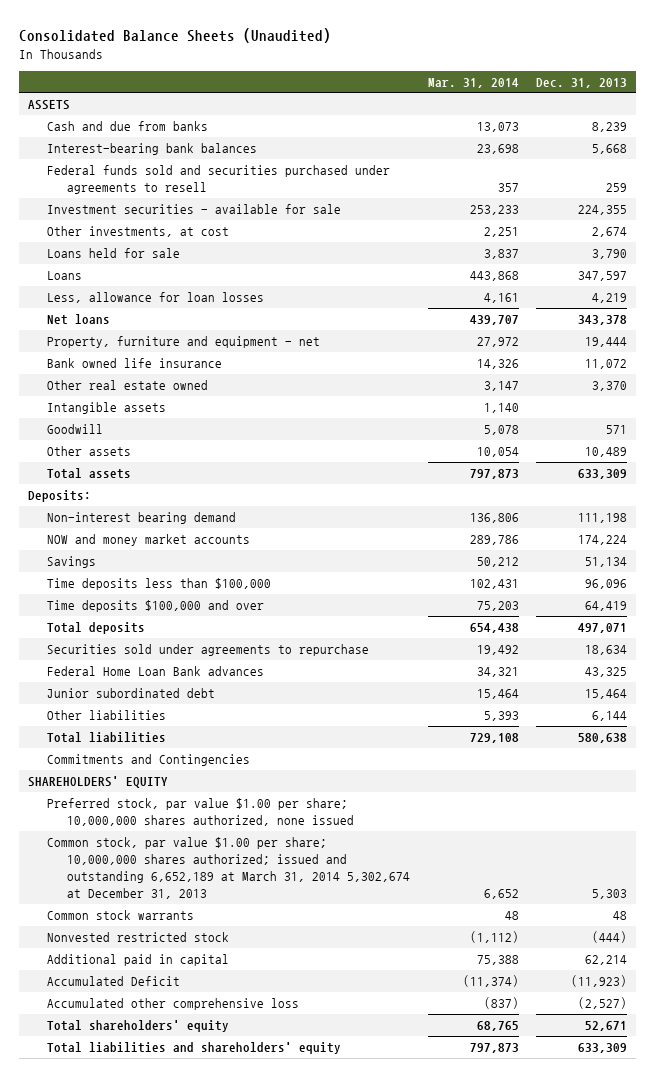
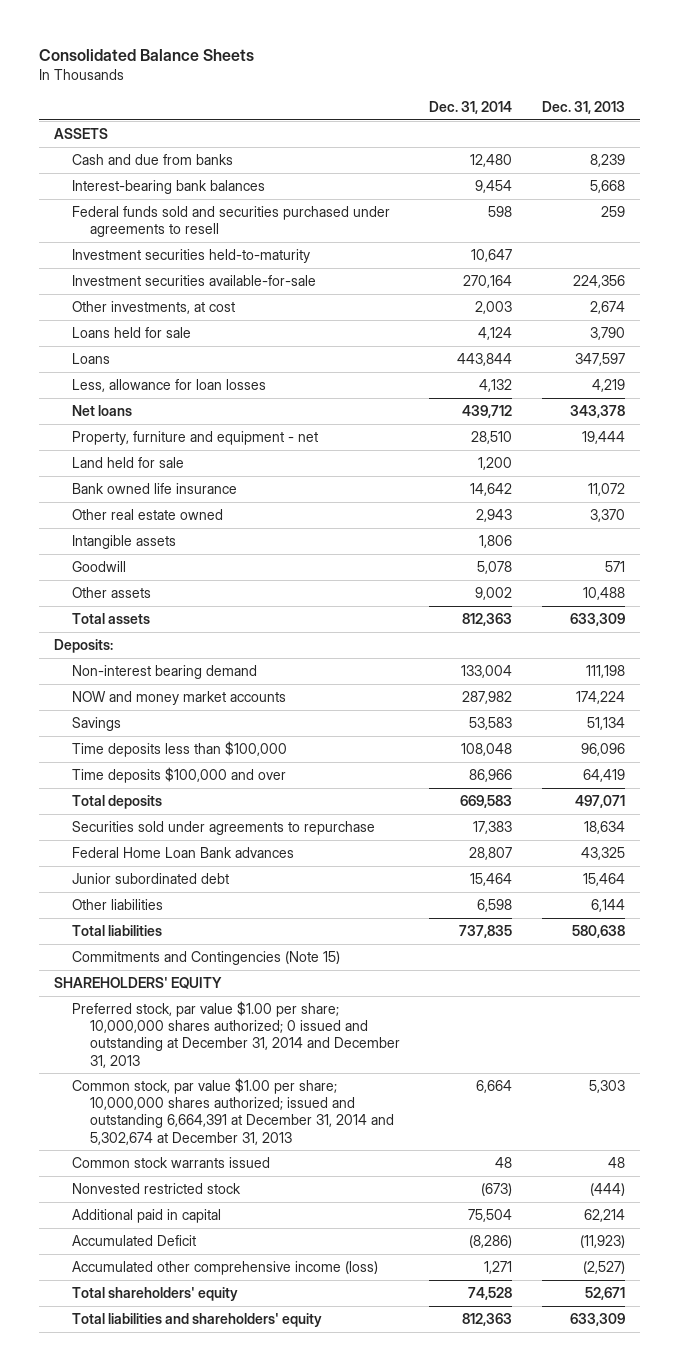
[19,27,332,43] Consolidated Balance Sheets (Unaudited) -> [39,48,255,61] Consolidated Balance Sheets
[427,77,519,88] Mar. 31, 2014 -> none
none -> [429,101,513,115] Dec. 31, 2014
none -> [71,249,310,264] Investment securities held-to-maturity
[47,203,342,214] Investment securities - available for sale -> [71,275,316,287] Investment securities available-for-sale
[578,204,628,215] 224,355 -> [572,275,625,289] 224,356
none -> [71,457,184,469] Land held for sale
[585,446,628,457] 10,489 -> [582,587,625,601] 10,488
[47,753,251,766] Commitments and Contingencies -> [71,951,340,966] Commitments and Contingencies (Note 15)
[47,797,354,827] Preferred stock, par value $1.00 per share; 10,000,000 shares authorized, none issued -> [71,1001,400,1068] Preferred stock, par value $1.00 per share; 10,000,000 shares authorized; 0 issued and outstanding at December 31, 2014 and December 31, 2013
[47,836,410,900] Common stock, par value $1.00 per share; 10,000,000 shares authorized; issued and outstanding 6,652,189 at March 31, 2014 5,302,674 at December 31, 2013 -> [71,1078,394,1145] Common stock, par value $1.00 per share; 10,000,000 shares authorized; issued and outstanding 6,664,391 at December 31, 2014 and 5,302,674 at December 31, 2013
[47,909,195,920] Common stock warrants -> [71,1157,270,1169] Common stock warrants issued
[47,997,300,1010] Accumulated other comprehensive loss -> [71,1261,378,1276] Accumulated other comprehensive income (loss)

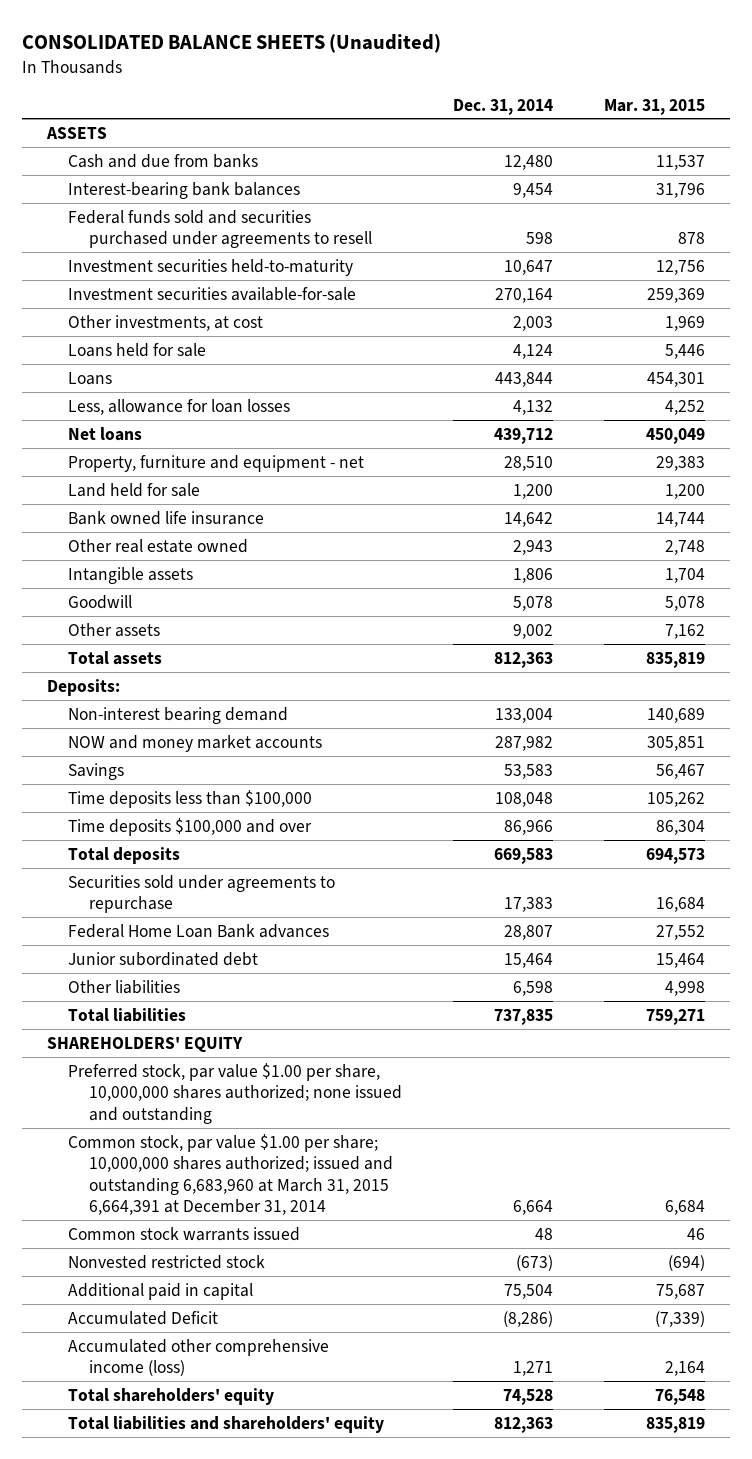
[39,48,255,61] Consolidated Balance Sheets -> [21,34,441,54] CONSOLIDATED BALANCE SHEETS (Unaudited)
[541,101,625,115] Dec. 31, 2013 -> none
none -> [603,98,705,115] Mar. 31, 2015
[71,951,340,966] Commitments and Contingencies (Note 15) -> none
[71,1001,400,1068] Preferred stock, par value $1.00 per share; 10,000,000 shares authorized; 0 issued and outstanding at December 31, 2014 and December 31, 2013 -> [68,1062,402,1124] Preferred stock, par value $1.00 per share, 10,000,000 shares authorized; none issued and outstanding
[71,1078,394,1145] Common stock, par value $1.00 per share; 10,000,000 shares authorized; issued and outstanding 6,664,391 at December 31, 2014 and 5,302,674 at December 31, 2013 -> [68,1133,393,1216] Common stock, par value $1.00 per share; 10,000,000 shares authorized; issued and outstanding 6,683,960 at March 31, 2015 6,664,391 at December 31, 2014

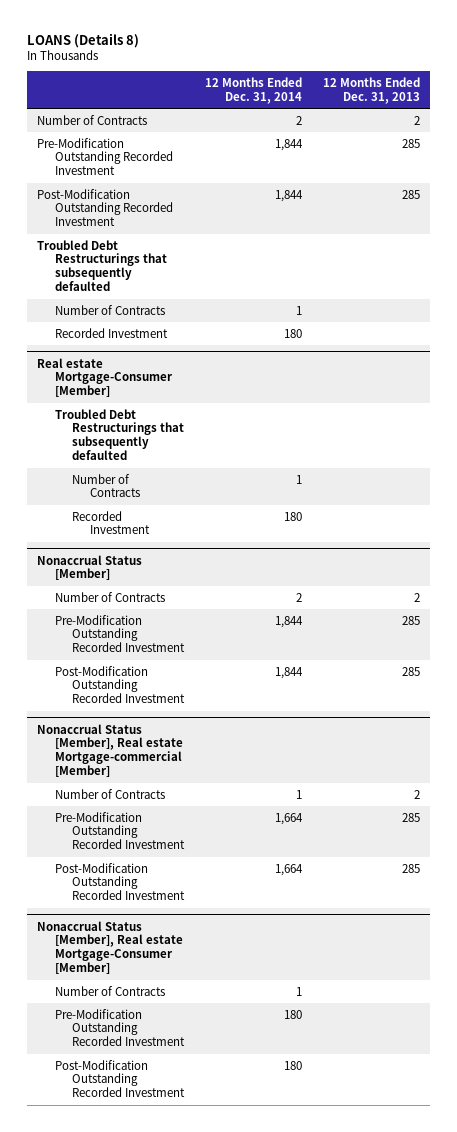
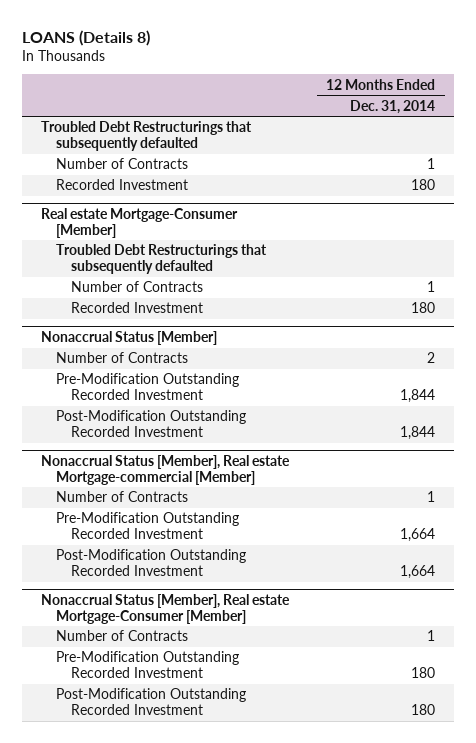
[322,77,420,104] 12 Months Ended Dec. 31, 2013 -> none
[37,114,148,125] Number of Contracts -> none
[37,137,173,176] Pre-Modification Outstanding Recorded Investment -> none
[37,188,173,227] Post-Modification Outstanding Recorded Investment -> none

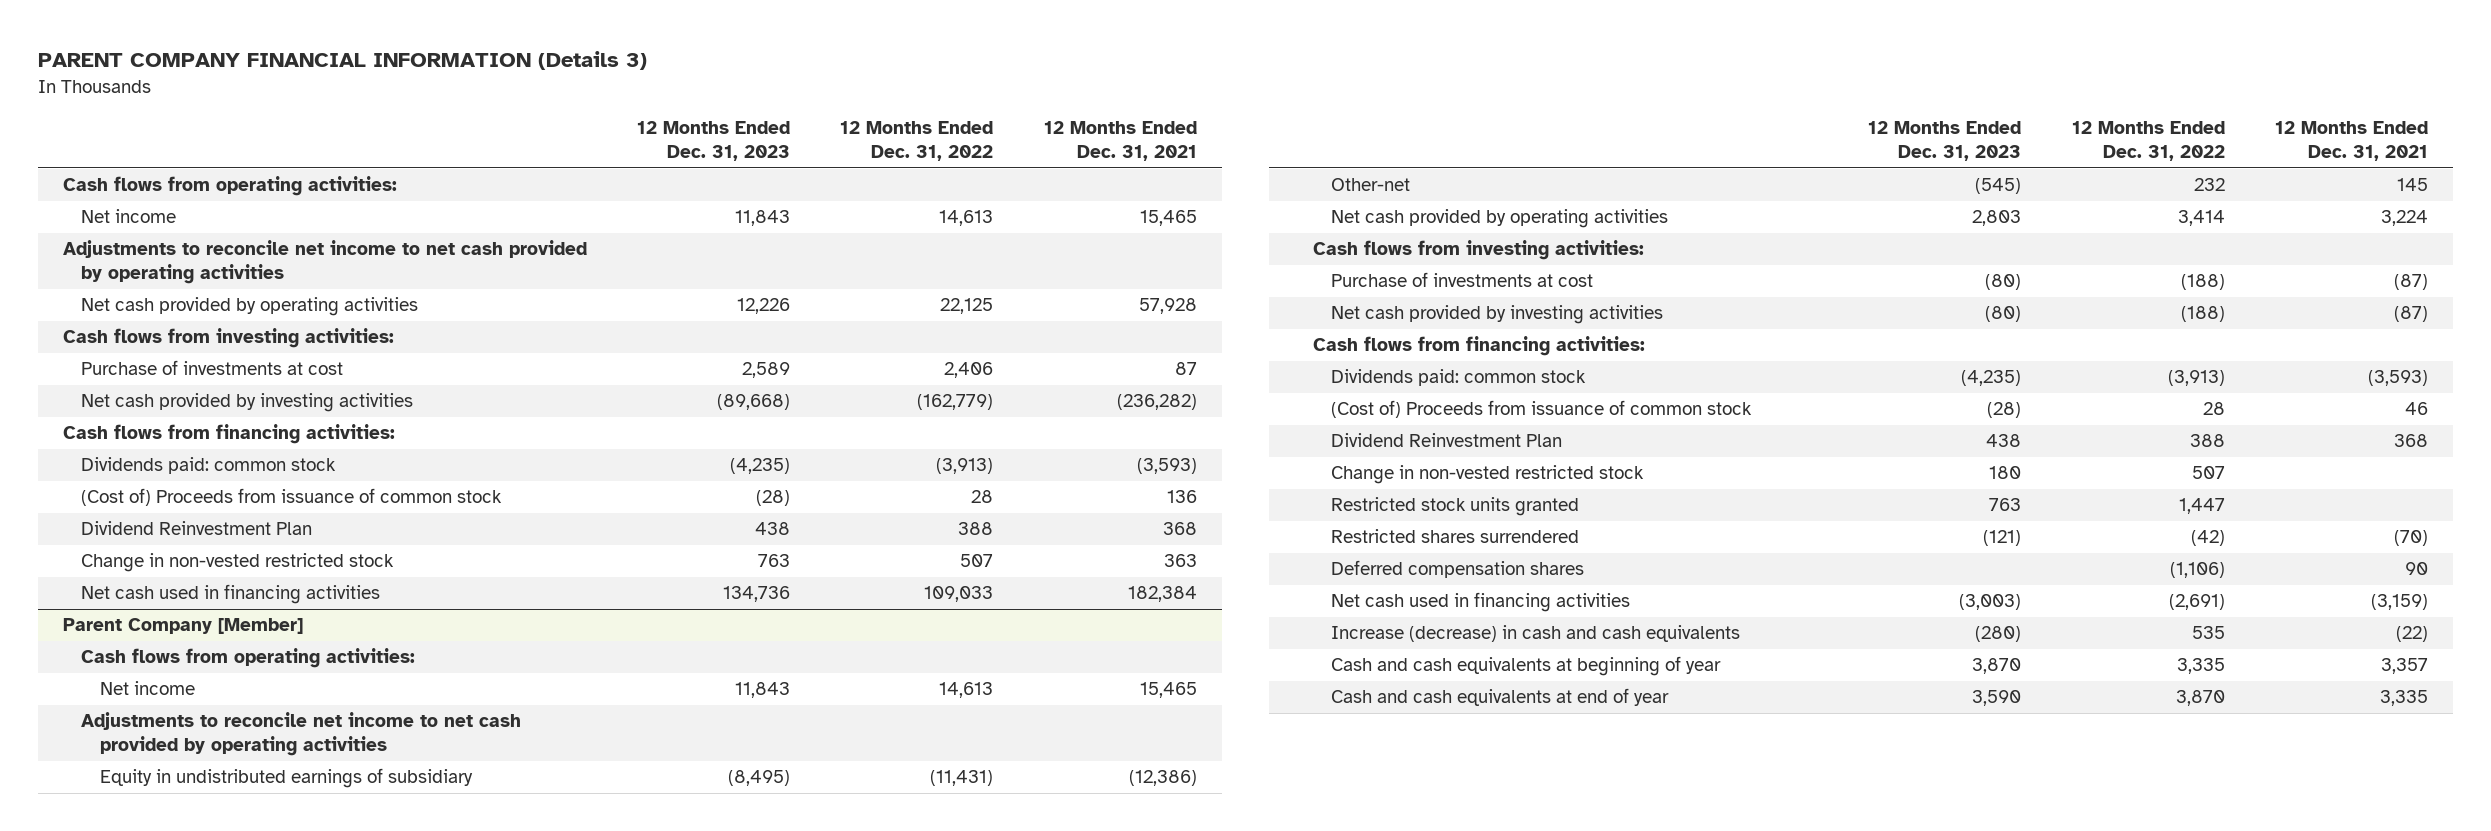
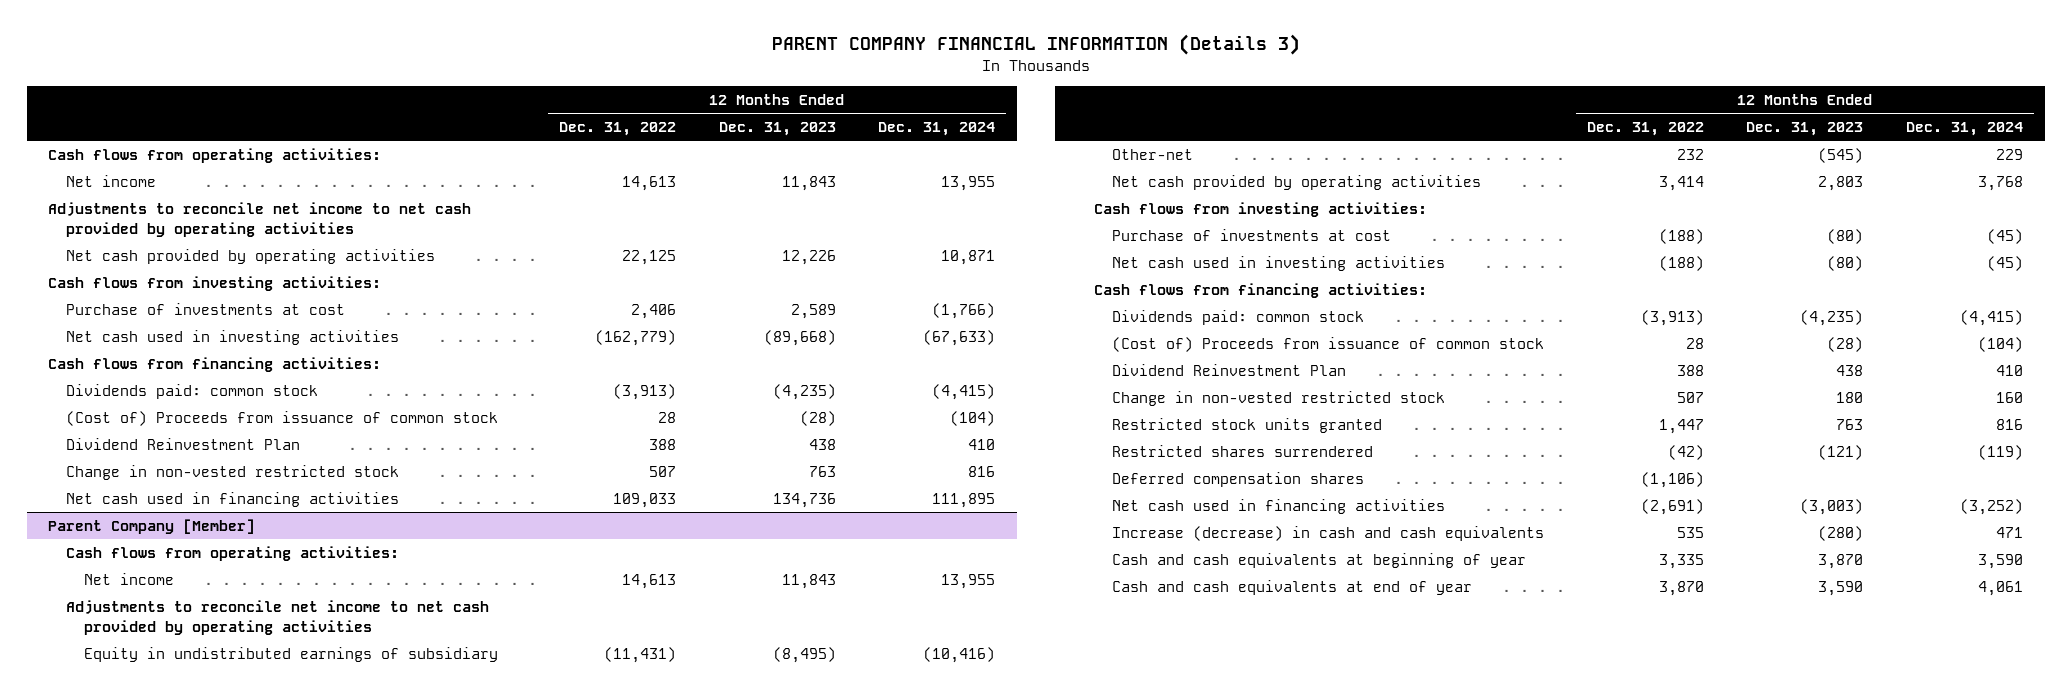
[1043,121,1197,162] 12 Months Ended Dec. 31, 2021 -> none
none -> [878,121,996,136] Dec. 31, 2024
[81,393,414,413] Net cash provided by investing activities -> [66,329,400,345] Net cash used in investing activities
[1331,305,1664,325] Net cash provided by investing activities -> [1111,255,1445,271] Net cash used in investing activities

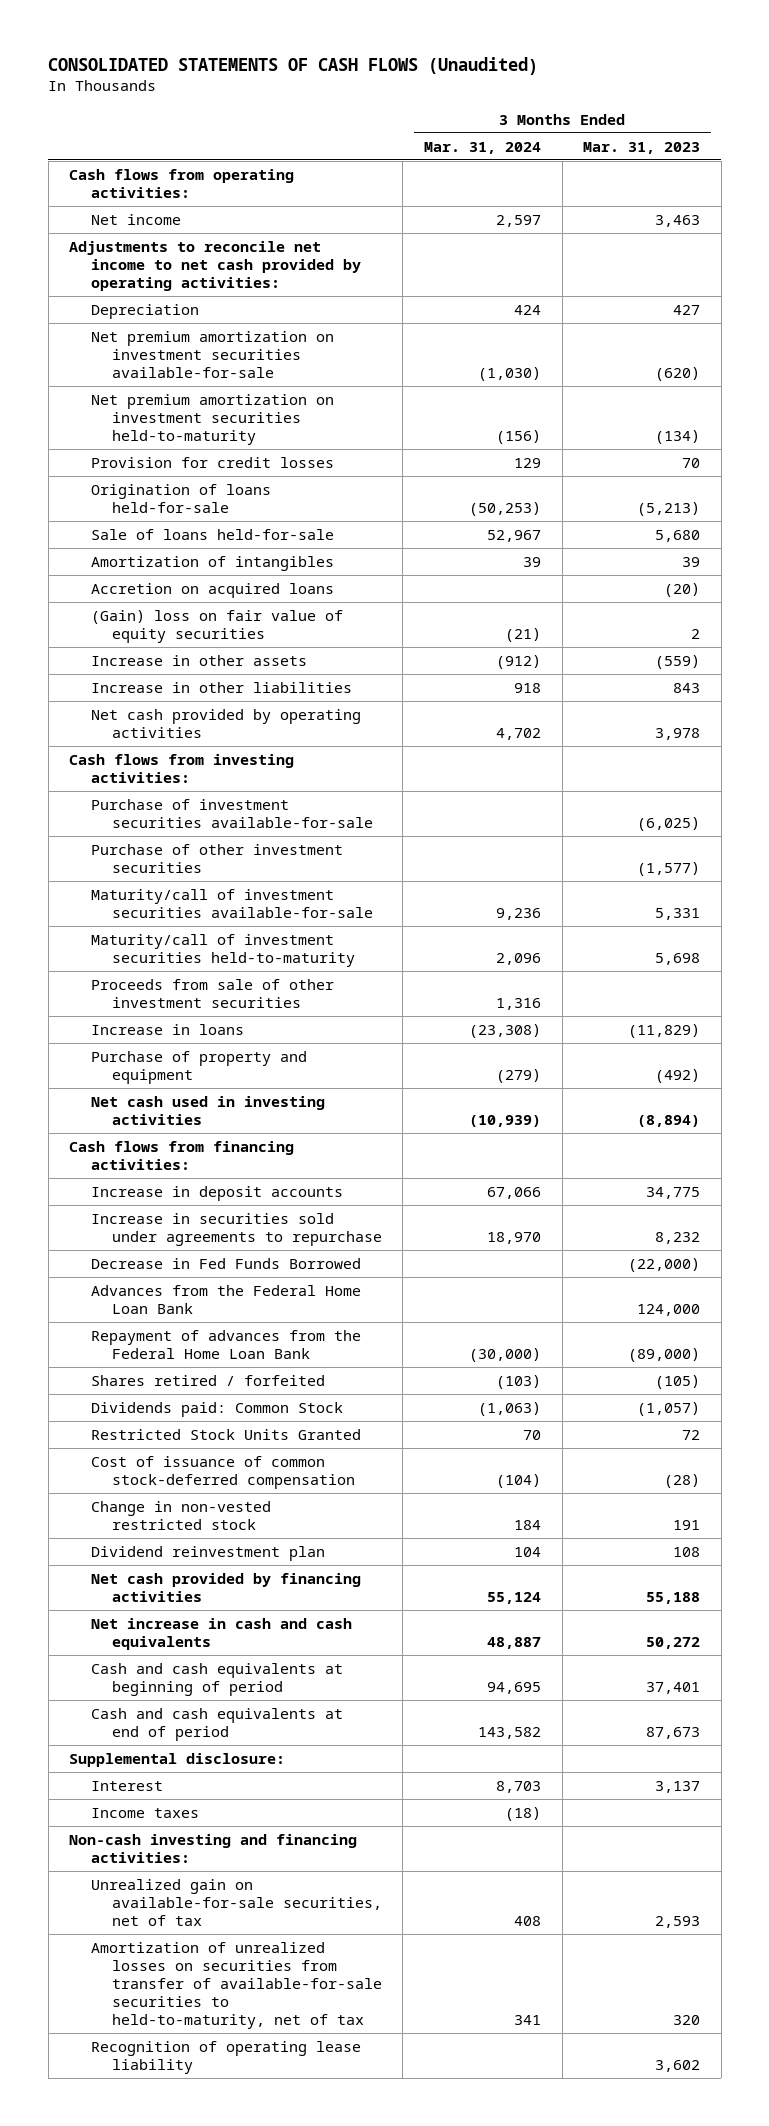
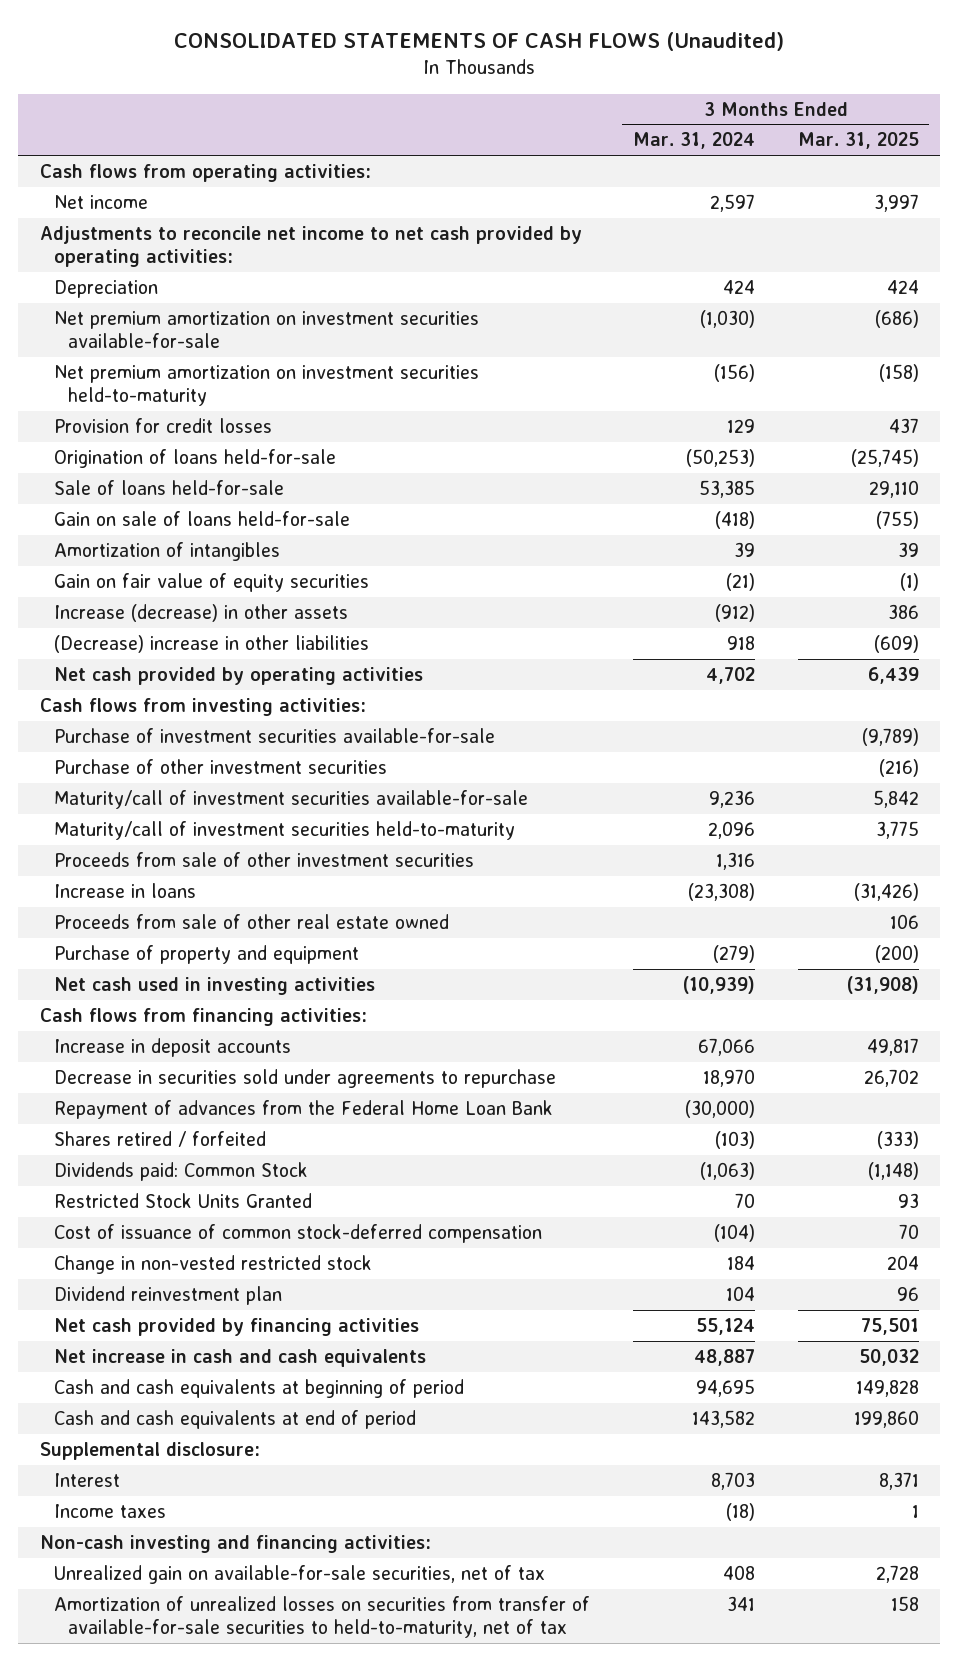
[583,141,701,154] Mar. 31, 2023 -> none
none -> [797,132,919,150] Mar. 31, 2025
[487,529,542,542] 52,967 -> [698,479,755,498] 53,385
none -> [53,510,350,526] Gain on sale of loans held-for-sale
[90,582,334,598] Accretion on acquired loans -> none
[90,609,343,643] (Gain) loss on fair value of equity securities -> [53,572,369,592] Gain on fair value of equity securities
[90,654,307,666] Increase in other assets -> [53,603,348,622] Increase (decrease) in other assets
[90,681,352,693] Increase in other liabilities -> [53,634,369,653] (Decrease) increase in other liabilities
none -> [53,913,449,929] Proceeds from sale of other real estate owned
[90,1257,361,1269] Decrease in Fed Funds Borrowed -> none
[90,1284,361,1314] Advances from the Federal Home Loan Bank -> none
[90,1212,382,1246] Increase in securities sold under agreements to repurchase -> [53,1068,556,1088] Decrease in securities sold under agreements to repurchase
[90,2040,361,2074] Recognition of operating lease liability -> none

